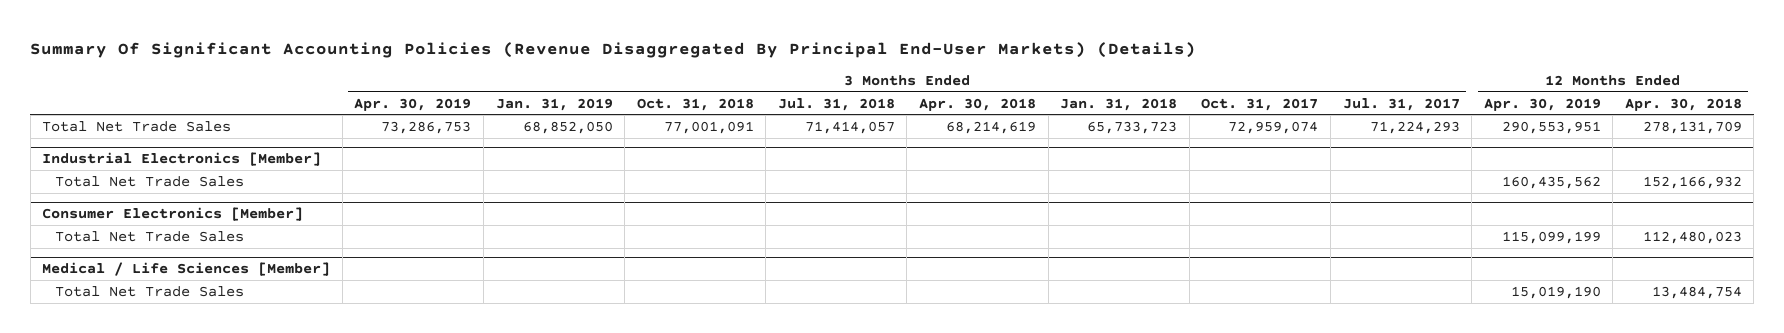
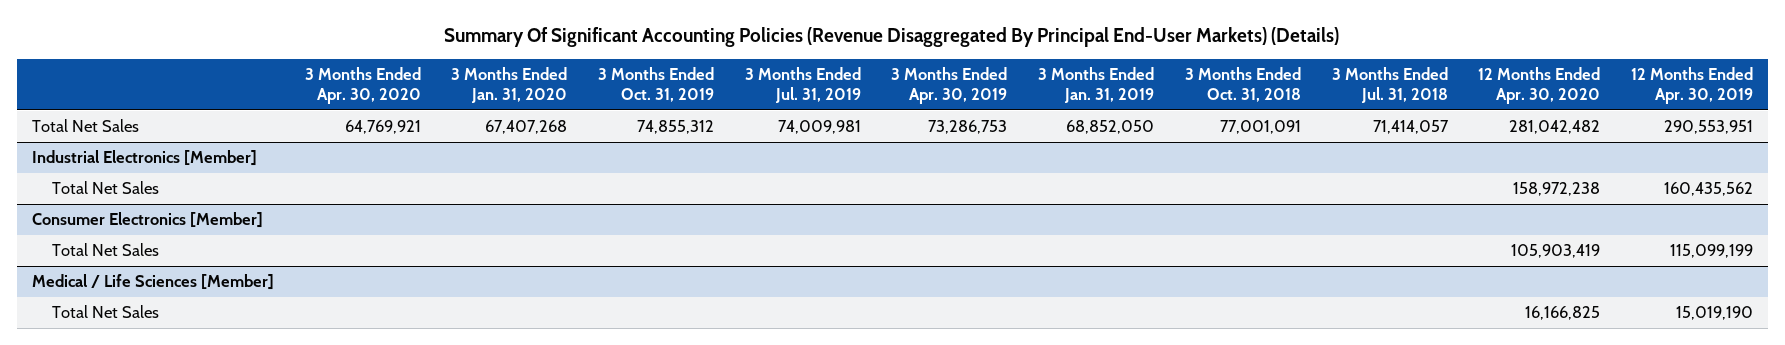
[919,97,1037,111] Apr. 30, 2018 -> none
[1060,97,1178,111] Jan. 31, 2018 -> none
[1201,97,1319,111] Oct. 31, 2017 -> none
[1342,97,1460,111] Jul. 31, 2017 -> none
[1624,97,1742,111] Apr. 30, 2018 -> none
none -> [304,67,421,105] 3 Months Ended Apr. 30, 2020
none -> [451,67,568,104] 3 Months Ended Jan. 31, 2020
none -> [598,67,715,103] 3 Months Ended Oct. 31, 2019
none -> [744,67,861,104] 3 Months Ended Jul. 31, 2019
none -> [1478,67,1601,105] 12 Months Ended Apr. 30, 2020
[42,120,232,132] Total Net Trade Sales -> [32,119,140,133] Total Net Sales
[55,175,245,187] Total Net Trade Sales -> [51,181,159,195] Total Net Sales
[55,230,245,242] Total Net Trade Sales -> [51,243,159,257] Total Net Sales
[55,285,245,297] Total Net Trade Sales -> [51,305,159,319] Total Net Sales

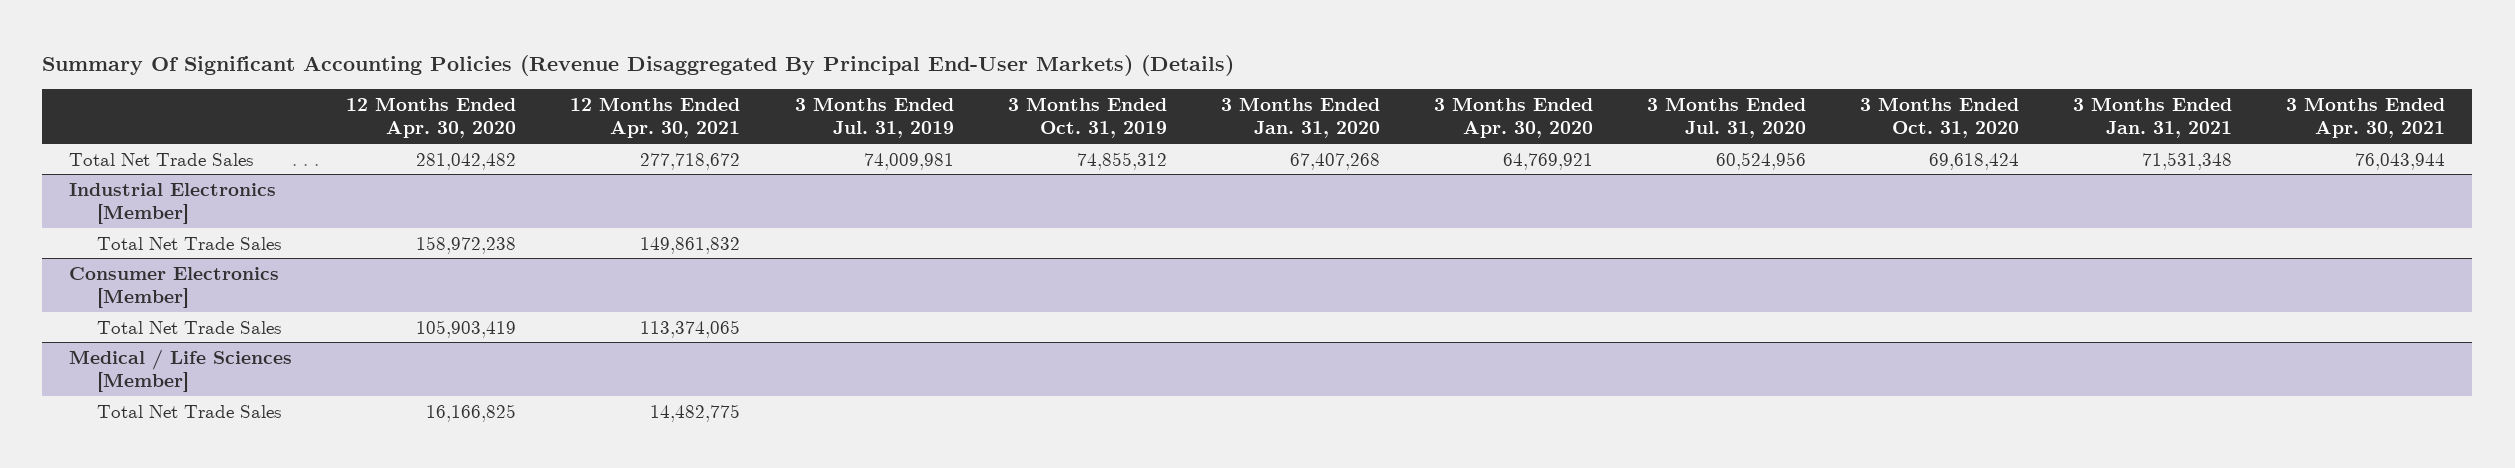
[891,67,1008,105] 3 Months Ended Apr. 30, 2019 -> none
[1038,67,1155,104] 3 Months Ended Jan. 31, 2019 -> none
[1184,67,1301,103] 3 Months Ended Oct. 31, 2018 -> none
[1331,67,1448,104] 3 Months Ended Jul. 31, 2018 -> none
[1630,67,1753,105] 12 Months Ended Apr. 30, 2019 -> none
none -> [570,96,741,139] 12 Months Ended Apr. 30, 2021
none -> [1646,96,1806,139] 3 Months Ended Jul. 31, 2020
none -> [1860,96,2020,139] 3 Months Ended Oct. 31, 2020
none -> [2073,96,2233,139] 3 Months Ended Jan. 31, 2021
none -> [2286,96,2446,139] 3 Months Ended Apr. 30, 2021
[32,119,140,133] Total Net Sales -> [69,152,254,166] Total Net Trade Sales
[51,181,159,195] Total Net Sales -> [96,236,281,250] Total Net Trade Sales
[51,243,159,257] Total Net Sales -> [96,320,281,334] Total Net Trade Sales
[51,305,159,319] Total Net Sales -> [96,404,281,418] Total Net Trade Sales

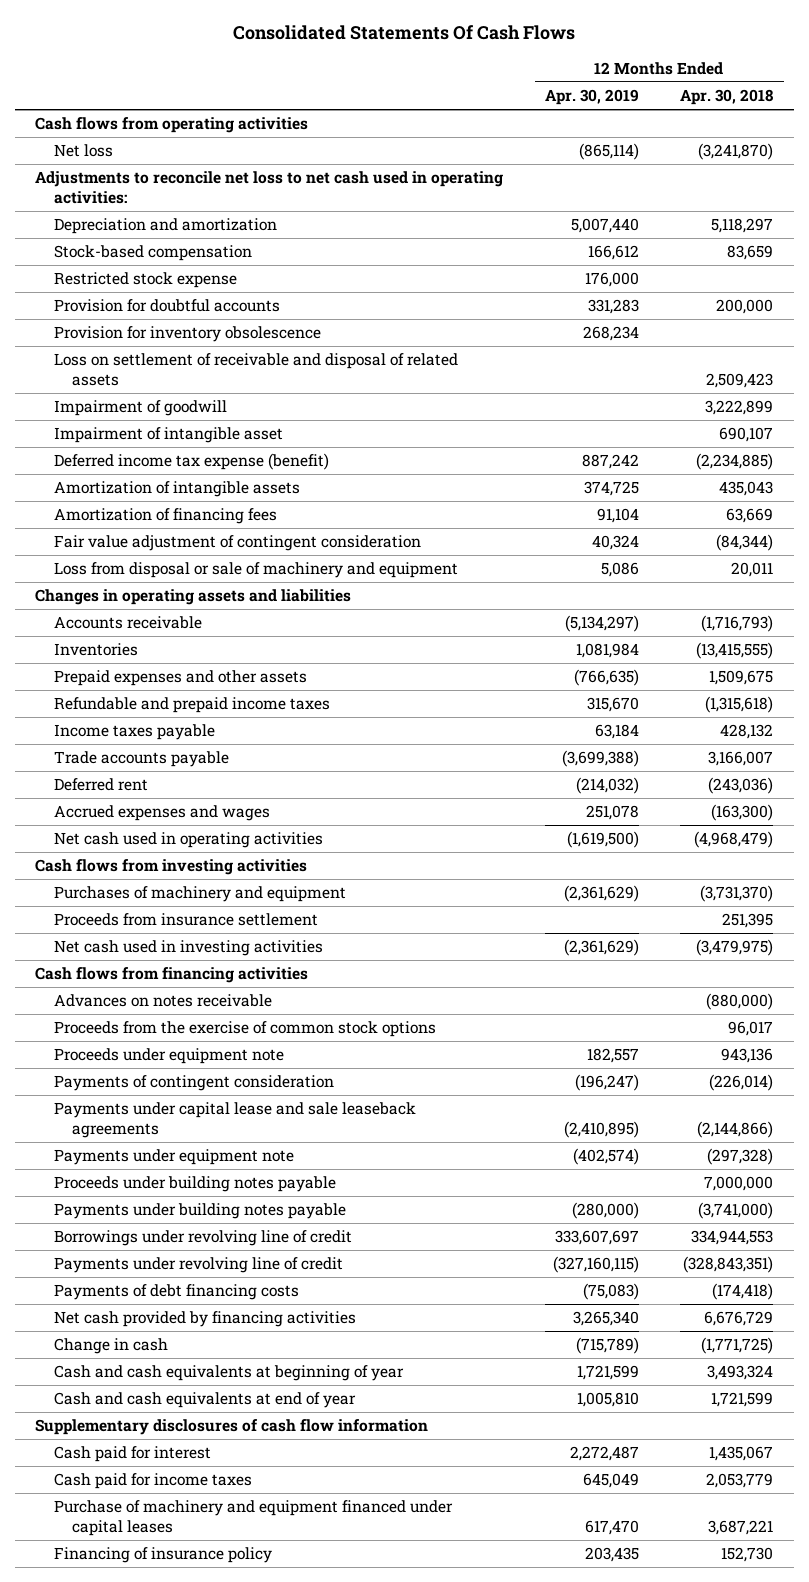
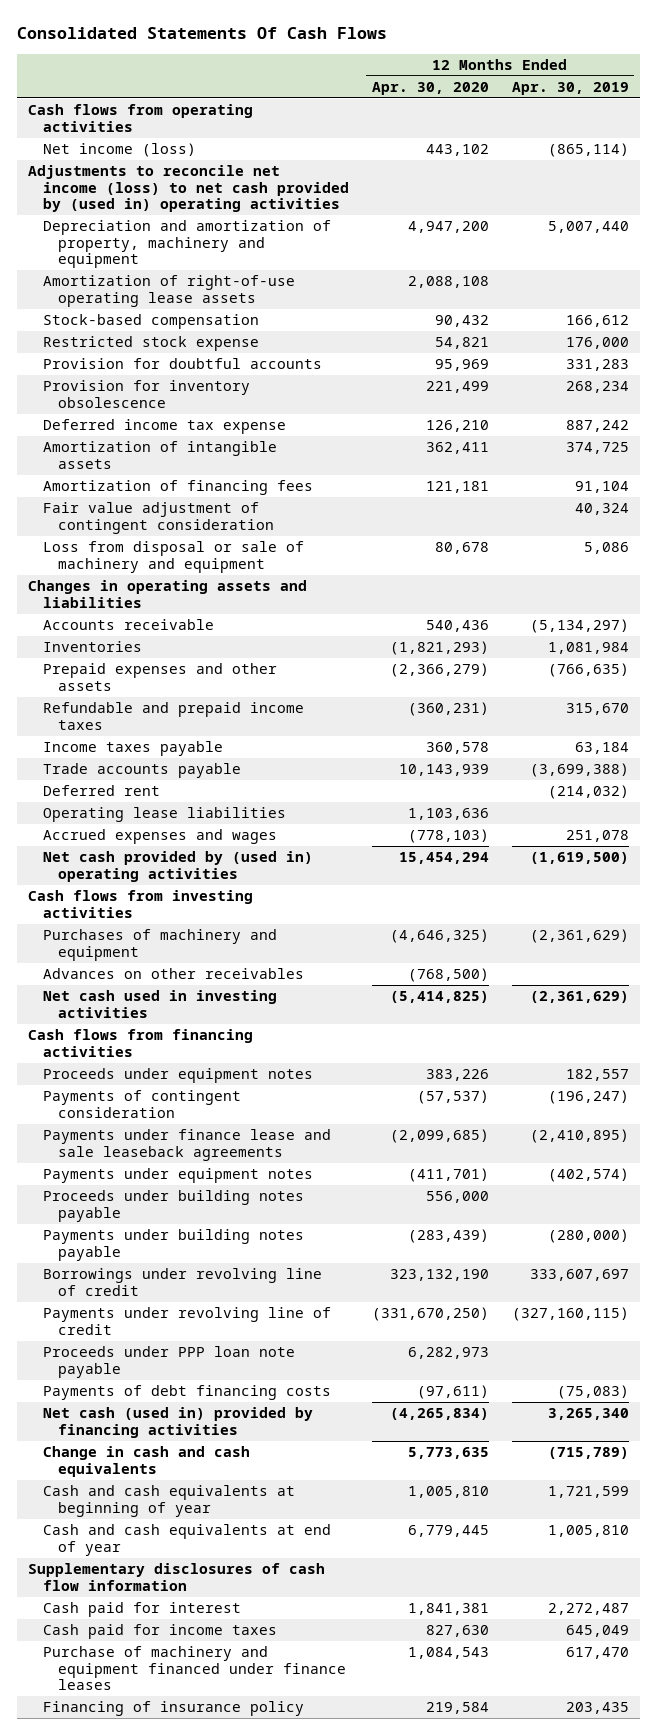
[680,89,774,106] Apr. 30, 2018 -> none
none -> [371,82,489,96] Apr. 30, 2020
[53,144,113,158] Net loss -> [43,143,197,158] Net income (loss)
[35,171,504,205] Adjustments to reconcile net loss to net cash used in operating activities: -> [28,165,350,213] Adjustments to reconcile net income (loss) to net cash provided by (used in) operating activities
[53,218,277,235] Depreciation and amortization -> [43,220,332,269] Depreciation and amortization of property, machinery and equipment
none -> [43,275,296,307] Amortization of right-of-use operating lease assets
[53,353,458,387] Loss on settlement of receivable and disposal of related assets -> none
[53,400,227,417] Impairment of goodwill -> none
[53,427,283,444] Impairment of intangible asset -> none
[53,453,329,471] Deferred income tax expense (benefit) -> [43,419,287,435] Deferred income tax expense
none -> [43,807,287,823] Operating lease liabilities
[53,832,323,849] Net cash used in operating activities -> [43,851,314,882] Net cash provided by (used in) operating activities
[53,913,318,927] Proceeds from insurance settlement -> none
none -> [43,968,305,980] Advances on other receivables
[53,994,272,1008] Advances on notes receivable -> none
[53,1021,436,1038] Proceeds from the exercise of common stock options -> none
[53,1048,284,1065] Proceeds under equipment note -> [43,1068,314,1084] Proceeds under equipment notes
[53,1102,416,1139] Payments under capital lease and sale leaseback agreements -> [43,1129,332,1161] Payments under finance lease and sale leaseback agreements
[53,1149,294,1166] Payments under equipment note -> [43,1168,314,1184] Payments under equipment notes
none -> [43,1346,296,1378] Proceeds under PPP loan note payable
[53,1311,356,1328] Net cash provided by financing activities -> [43,1407,314,1438] Net cash (used in) provided by financing activities
[53,1338,168,1355] Change in cash -> [43,1446,251,1477] Change in cash and cash equivalents
[53,1500,453,1537] Purchase of machinery and equipment financed under capital leases -> [43,1646,347,1691] Purchase of machinery and equipment financed under finance leases

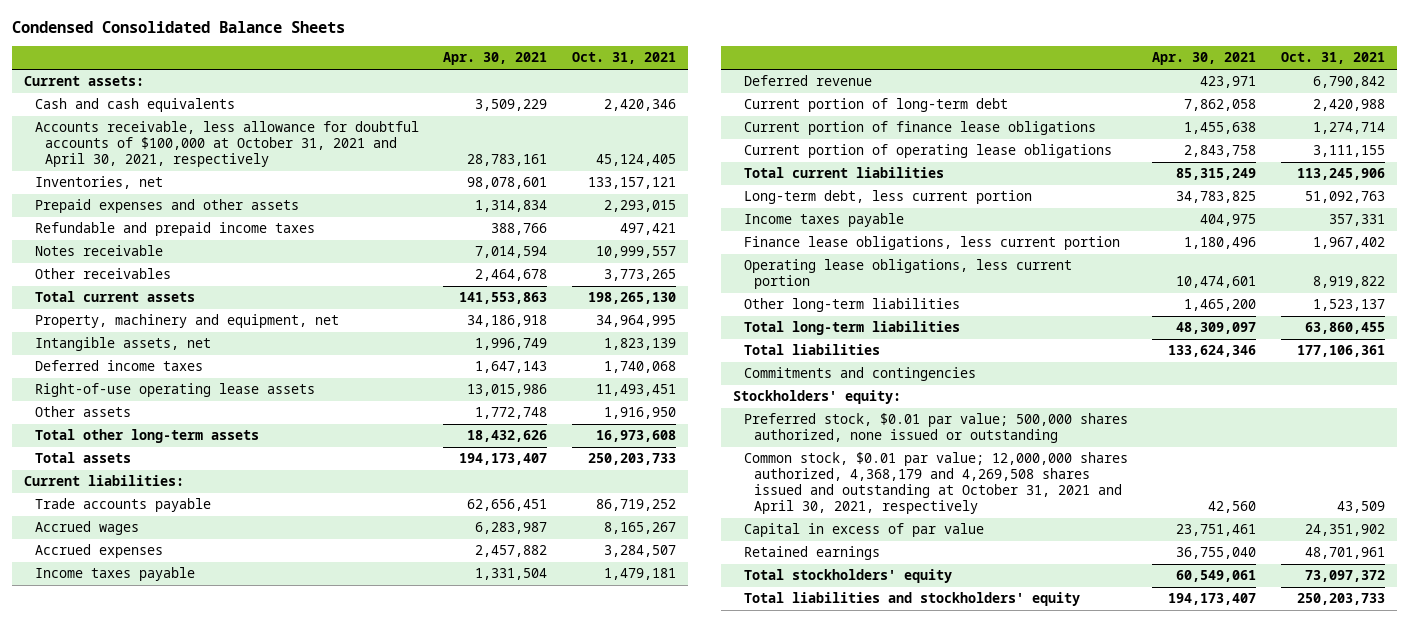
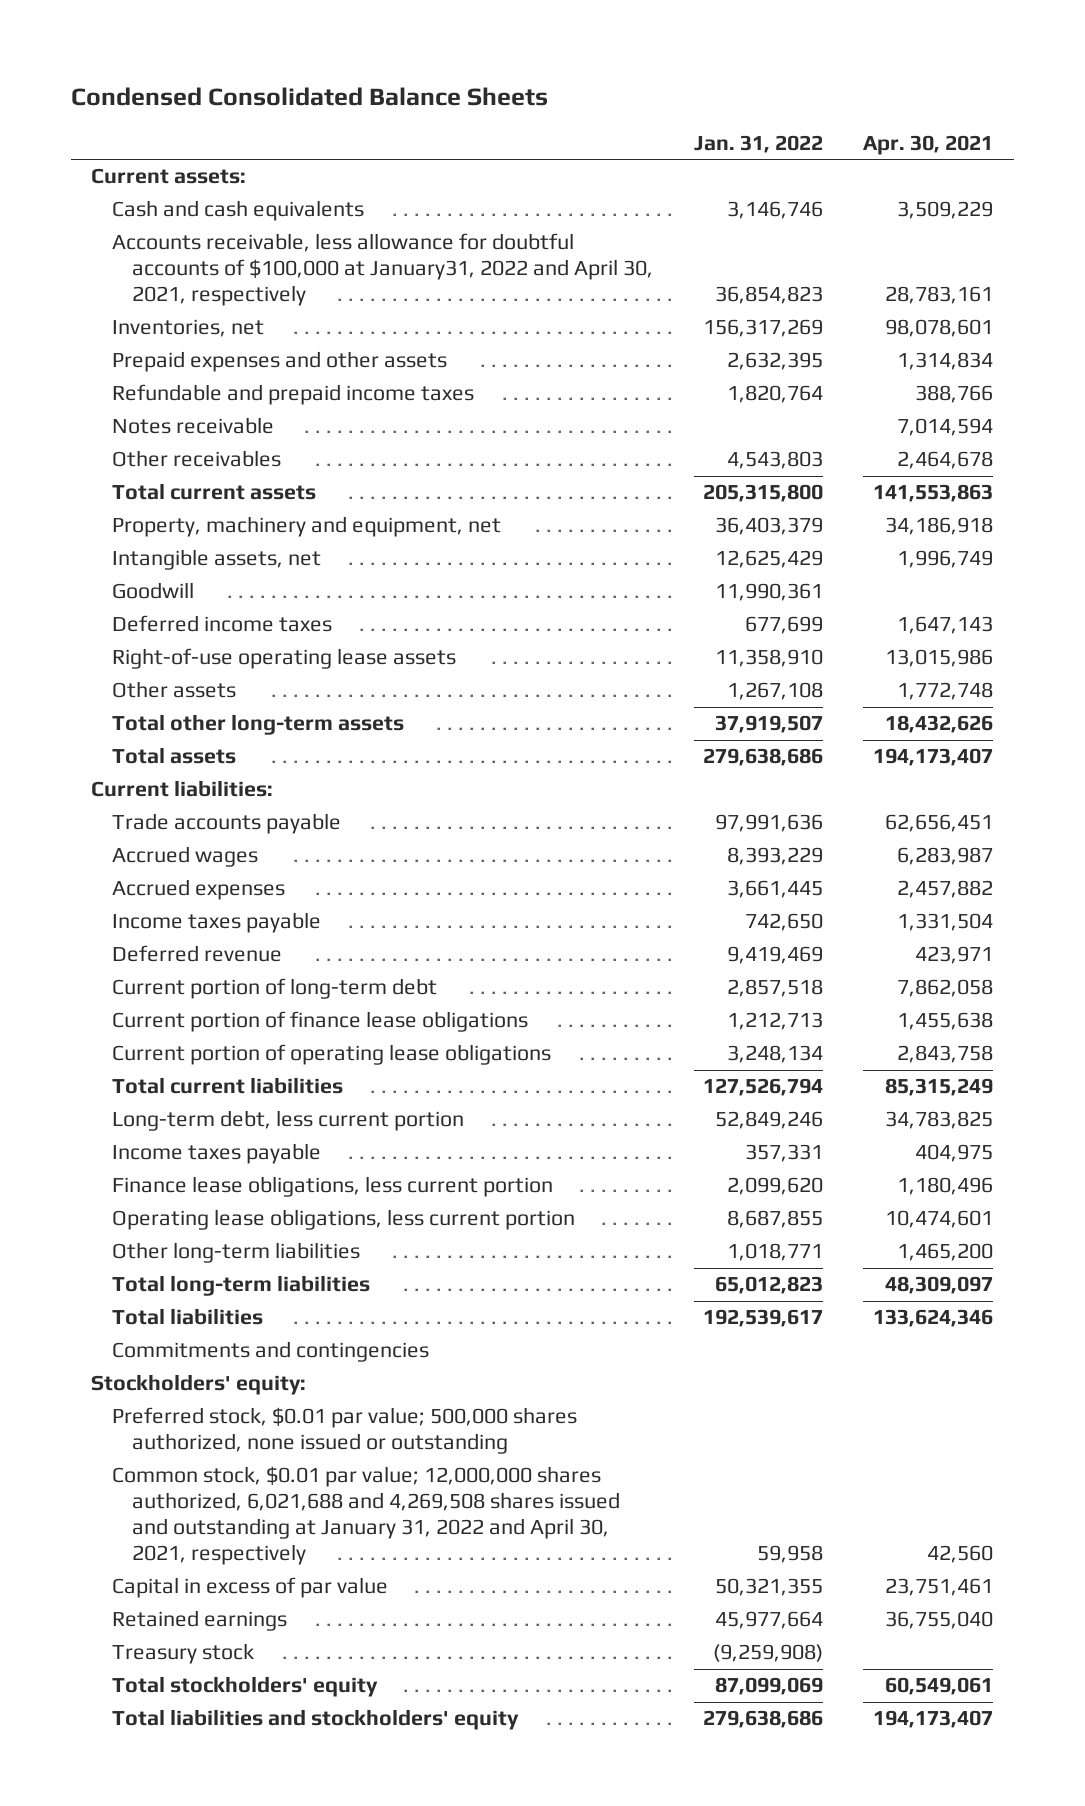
[571,52,676,65] Oct. 31, 2021 -> none
none -> [693,134,823,153] Jan. 31, 2022
[34,121,419,168] Accounts receivable, less allowance for doubtful accounts of $100,000 at October 31, 2021 and April 30, 2021, respectively -> [111,233,654,307] Accounts receivable, less allowance for doubtful accounts of $100,000 at January31, 2022 and April 30, 2021, respectively
none -> [111,582,194,600] Goodwill
[743,452,1128,515] Common stock, $0.01 par value; 12,000,000 shares authorized, 4,368,179 and 4,269,508 shares issued and outstanding at October 31, 2021 and April 30, 2021, respectively -> [111,1466,621,1566] Common stock, $0.01 par value; 12,000,000 shares authorized, 6,021,688 and 4,269,508 shares issued and outstanding at January 31, 2022 and April 30, 2021, respectively
none -> [111,1643,254,1665] Treasury stock

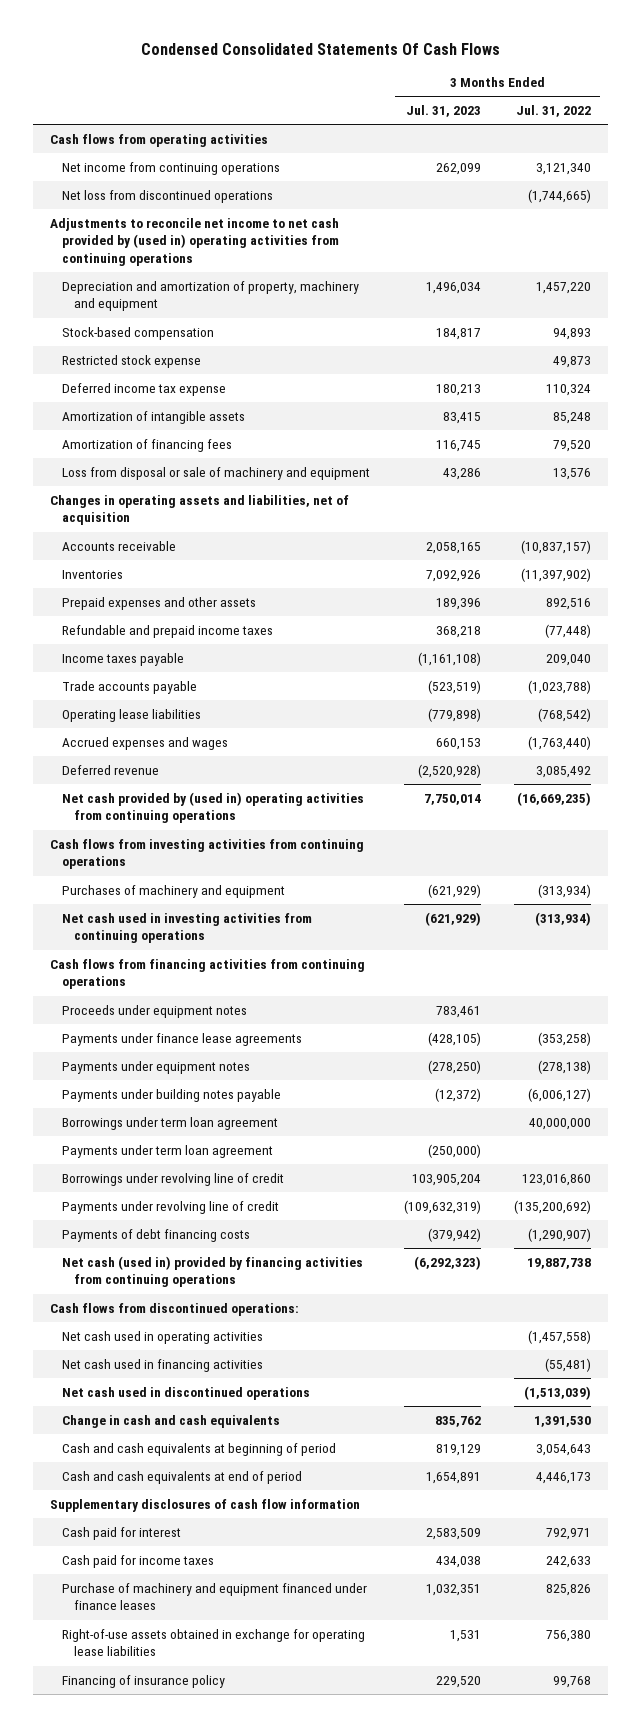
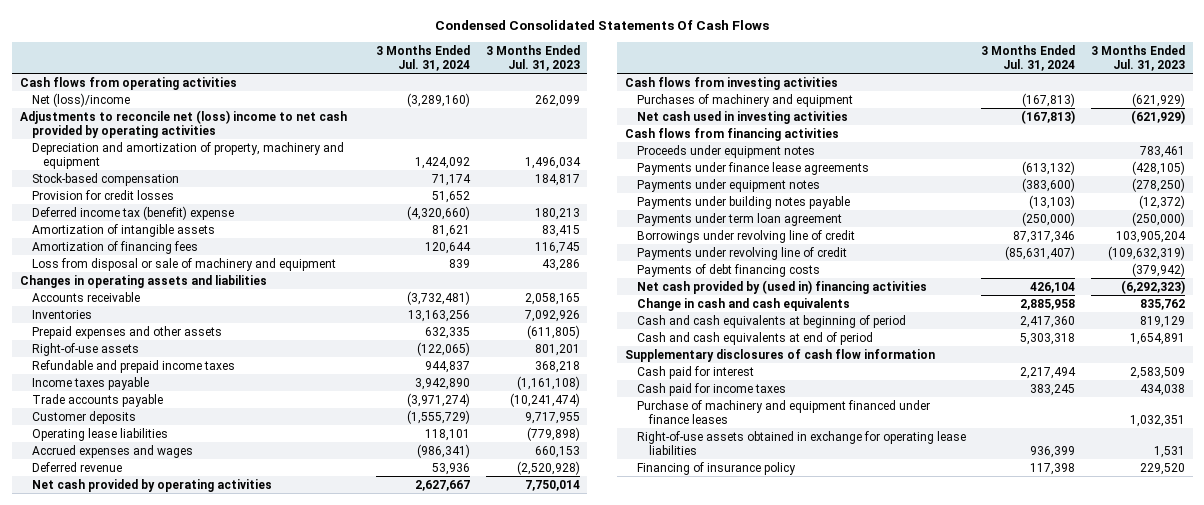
[516,105,592,118] Jul. 31, 2022 -> none
none -> [376,44,471,71] 3 Months Ended Jul. 31, 2024
[62,189,274,203] Net loss from discontinued operations -> none
[62,161,281,175] Net income from continuing operations -> [31,92,130,107] Net (loss)/income
[50,217,340,267] Adjustments to reconcile net income to net cash provided by (used in) operating activities from continuing operations -> [19,109,347,138] Adjustments to reconcile net (loss) income to net cash provided by operating activities
[62,354,202,368] Restricted stock expense -> none
none -> [31,189,174,200] Provision for credit losses
[62,382,227,396] Deferred income tax expense -> [31,205,234,220] Deferred income tax (benefit) expense
[50,494,350,526] Changes in operating assets and liabilities, net of acquisition -> [19,274,267,288] Changes in operating assets and liabilities
[435,597,481,610] 189,396 -> [526,324,580,339] (611,805)
none -> [31,342,139,356] Right-of-use assets
[427,679,481,694] (523,519) -> [509,392,580,407] (10,241,474)
none -> [31,410,136,424] Customer deposits
[62,791,365,824] Net cash provided by (used in) operating activities from continuing operations -> [31,478,272,492] Net cash provided by operating activities
[50,838,365,870] Cash flows from investing activities from continuing operations -> [624,76,838,90] Cash flows from investing activities
[62,912,313,944] Net cash used in investing activities from continuing operations -> [636,110,848,124] Net cash used in investing activities
[50,958,366,990] Cash flows from financing activities from continuing operations -> [624,127,839,141] Cash flows from financing activities
[62,1116,279,1130] Borrowings under term loan agreement -> none
[50,1302,300,1316] Cash flows from discontinued operations: -> none
[62,1330,264,1344] Net cash used in operating activities -> none
[62,1358,264,1372] Net cash used in financing activities -> none
[62,1386,311,1400] Net cash used in discontinued operations -> none
[62,1255,364,1288] Net cash (used in) provided by financing activities from continuing operations -> [636,279,927,294] Net cash provided by (used in) financing activities

